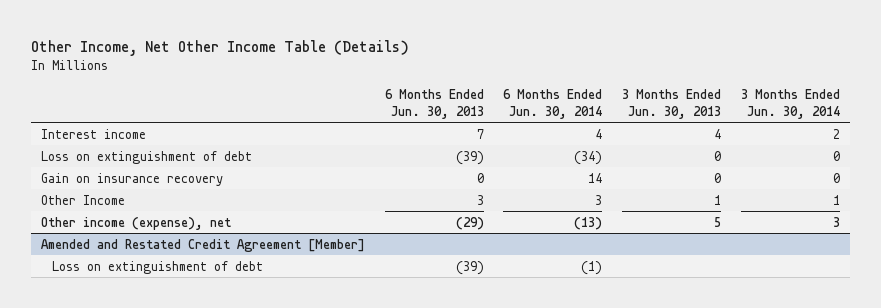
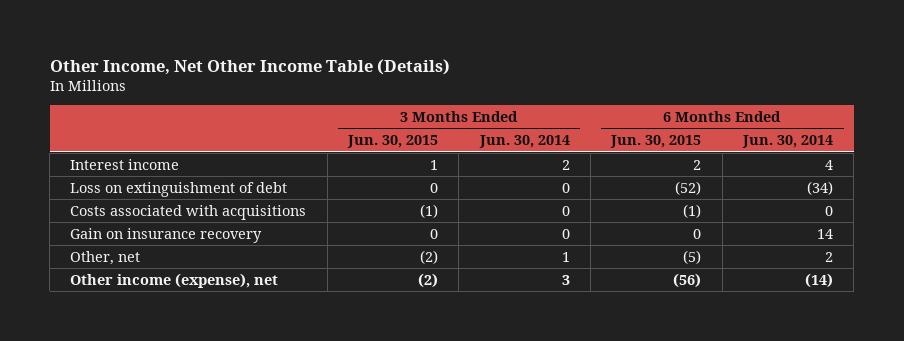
[384,88,484,119] 6 Months Ended Jun. 30, 2013 -> none
[622,88,722,119] 3 Months Ended Jun. 30, 2013 -> none
none -> [347,135,439,149] Jun. 30, 2015
none -> [610,135,702,149] Jun. 30, 2015
none -> [70,204,307,220] Costs associated with acquisitions
[40,238,365,252] Amended and Restated Credit Agreement [Member] -> none
[51,260,263,274] Loss on extinguishment of debt -> none
[40,194,125,205] Other Income -> [70,250,141,265] Other, net
[595,194,603,205] 3 -> [825,251,834,262] 2
[574,216,603,230] (13) -> [805,272,834,288] (14)

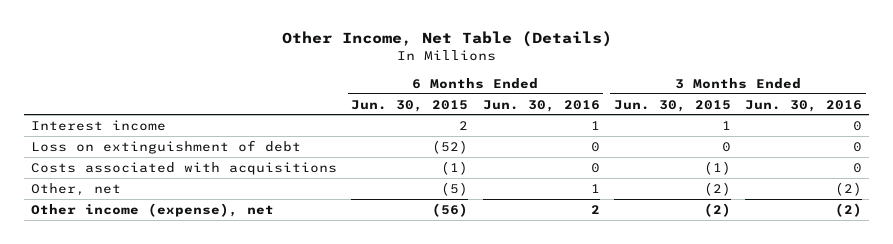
[49,58,450,75] Other Income, Net Other Income Table (Details) -> [281,31,612,48] Other Income, Net Table (Details)
[478,135,570,149] Jun. 30, 2014 -> none
[742,135,834,149] Jun. 30, 2014 -> none
none -> [482,99,600,112] Jun. 30, 2016
none -> [745,99,863,112] Jun. 30, 2016
[70,227,263,243] Gain on insurance recovery -> none

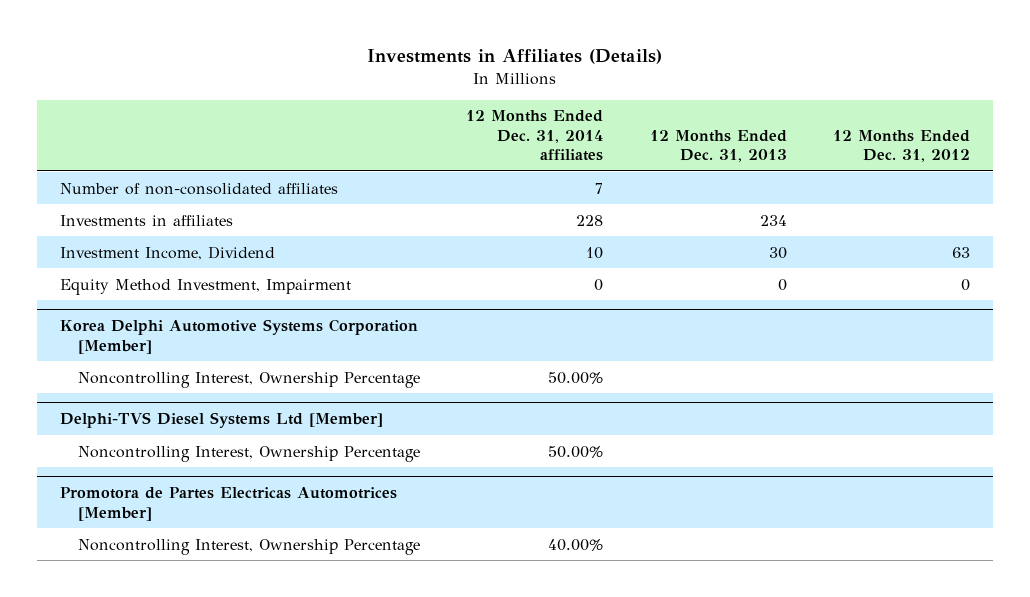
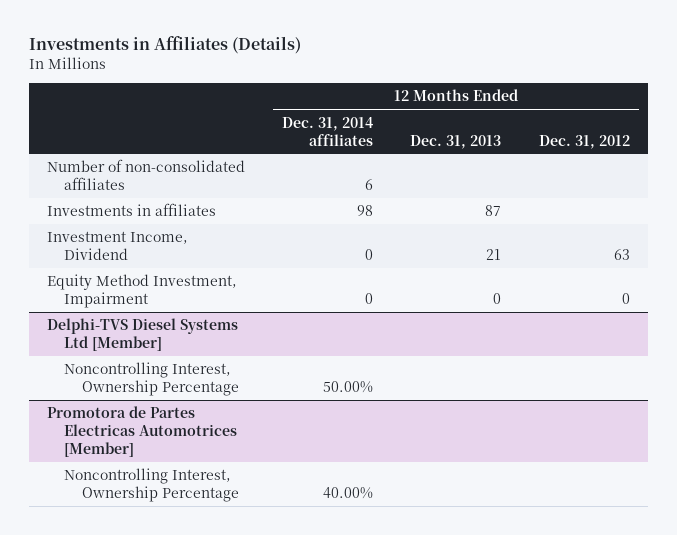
[595,182,604,194] 7 -> [365,179,374,191] 6
[576,214,604,226] 228 -> [357,205,374,217] 98
[759,214,787,226] 234 -> [485,205,502,217] 87
[586,246,604,259] 10 -> [365,249,374,261] 0
[768,246,787,259] 30 -> [486,249,502,261] 21
[59,319,418,354] Korea Delphi Automotive Systems Corporation [Member] -> none
[77,371,420,388] Noncontrolling Interest, Ownership Percentage -> none

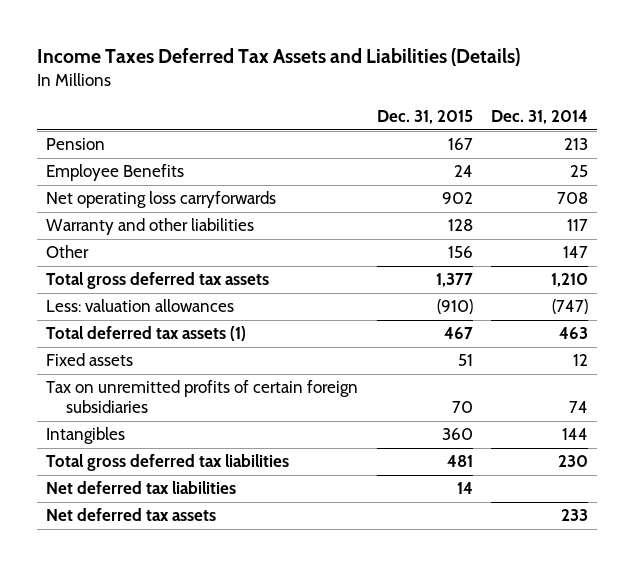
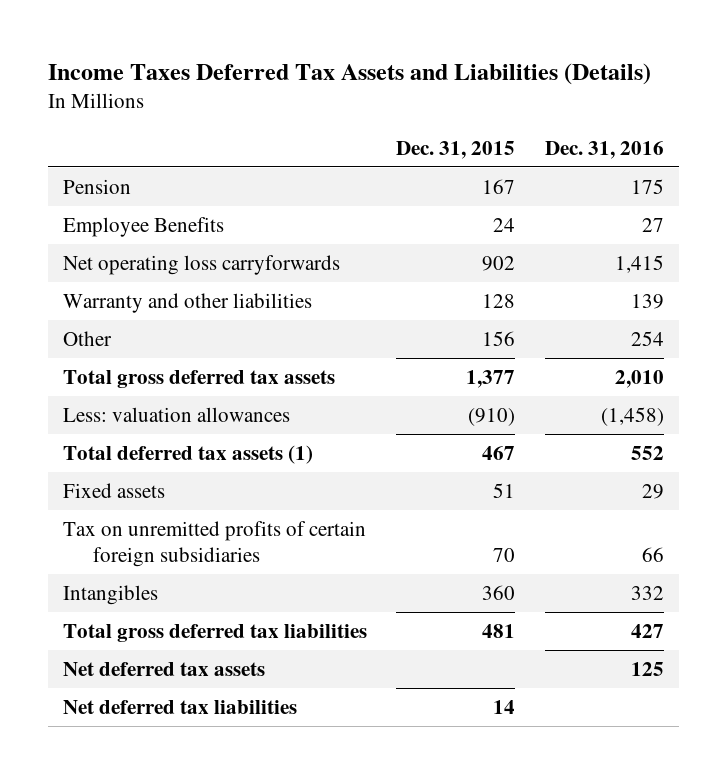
[490,110,588,125] Dec. 31, 2014 -> none
none -> [545,140,665,159] Dec. 31, 2016
[46,481,237,495] Net deferred tax liabilities -> [62,699,297,714] Net deferred tax liabilities

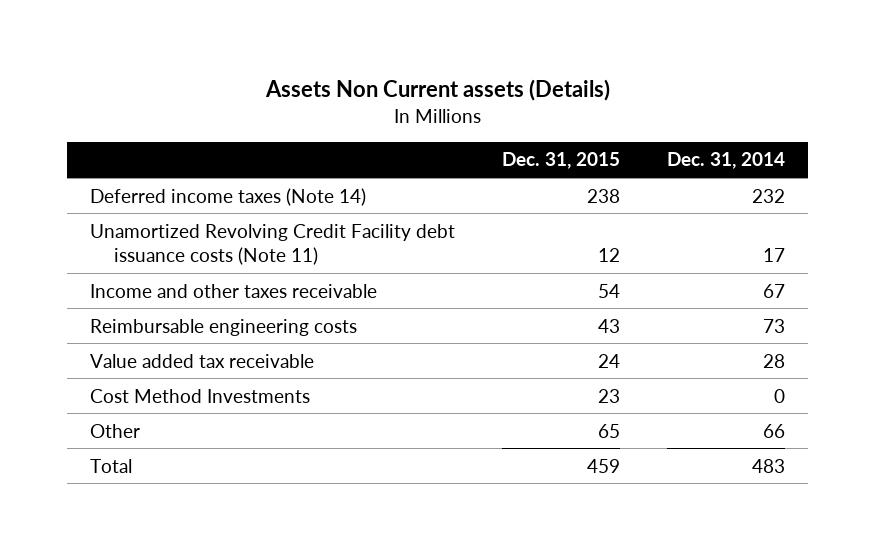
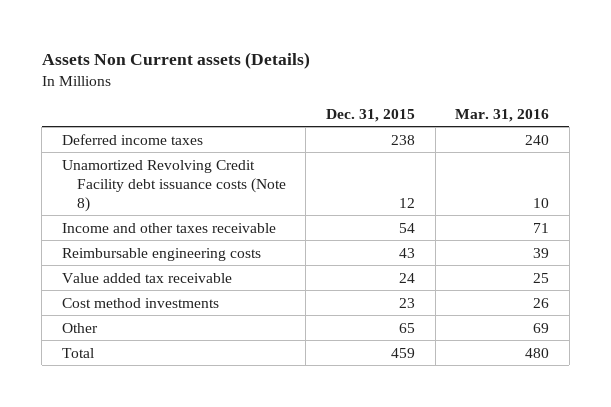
[666,152,785,170] Dec. 31, 2014 -> none
none -> [455,108,550,122] Mar. 31, 2016
[90,187,367,206] Deferred income taxes (Note 14) -> [61,133,203,145] Deferred income taxes
[90,223,456,265] Unamortized Revolving Credit Facility debt issuance costs (Note 11) -> [61,159,286,212] Unamortized Revolving Credit Facility debt issuance costs (Note 8)
[90,388,311,403] Cost Method Investments -> [61,297,219,308] Cost method investments

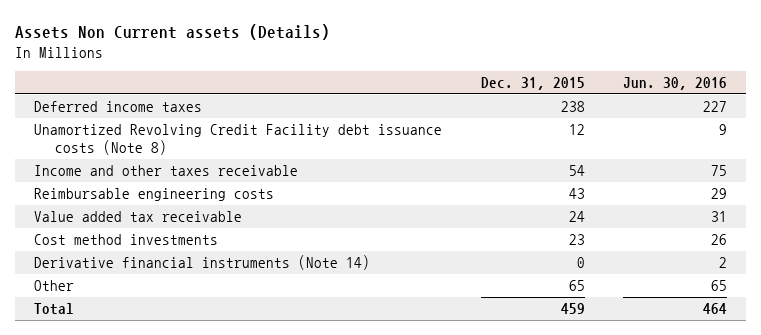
[455,108,550,122] Mar. 31, 2016 -> none
none -> [623,76,728,90] Jun. 30, 2016
none -> [34,255,371,271] Derivative financial instruments (Note 14)

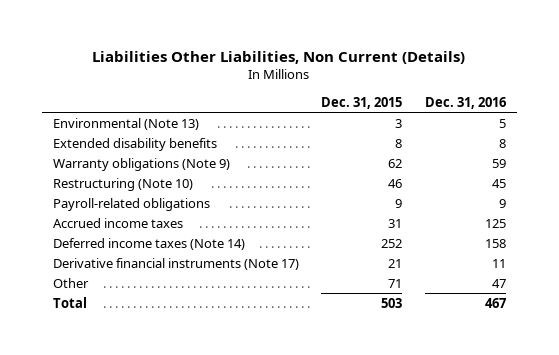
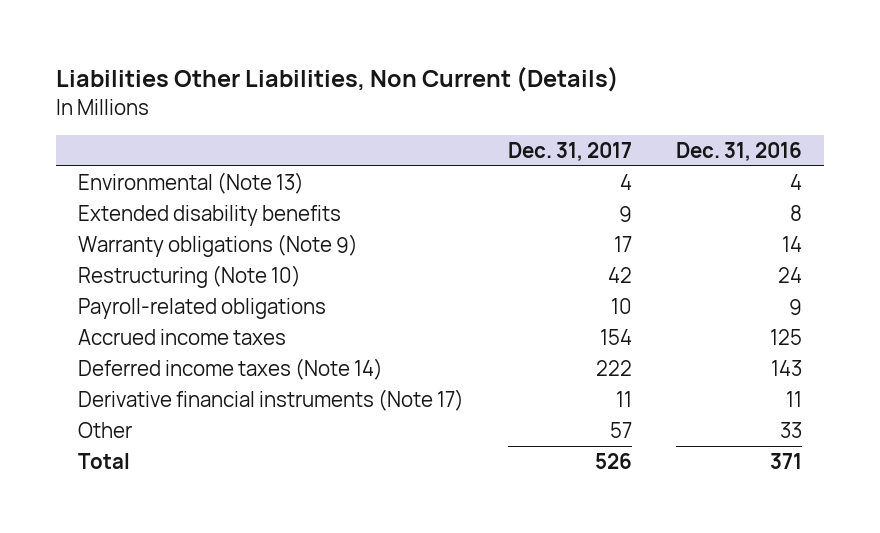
[321,96,403,109] Dec. 31, 2015 -> none
none -> [507,141,632,161] Dec. 31, 2017
[498,118,506,128] 5 -> [790,173,803,190] 4
[491,158,506,168] 59 -> [782,235,803,252] 14
[491,178,506,188] 45 -> [778,266,803,283] 24
[484,238,506,248] 158 -> [771,359,803,376] 143
[491,278,506,288] 47 -> [780,421,803,438] 33
[484,297,506,308] 467 -> [770,452,803,469] 371

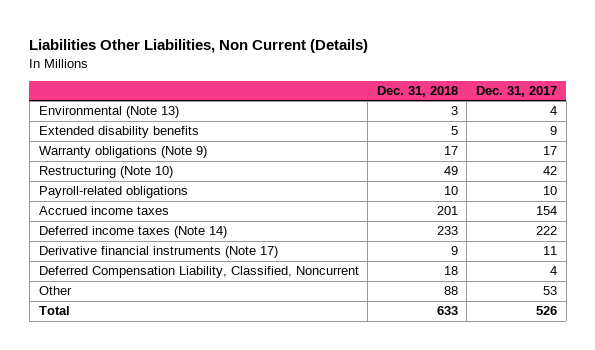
[676,141,803,161] Dec. 31, 2016 -> none
none -> [376,86,458,98] Dec. 31, 2018
none -> [38,266,359,279] Deferred Compensation Liability, Classified, Noncurrent
[609,421,632,438] 57 -> [542,286,557,296] 53

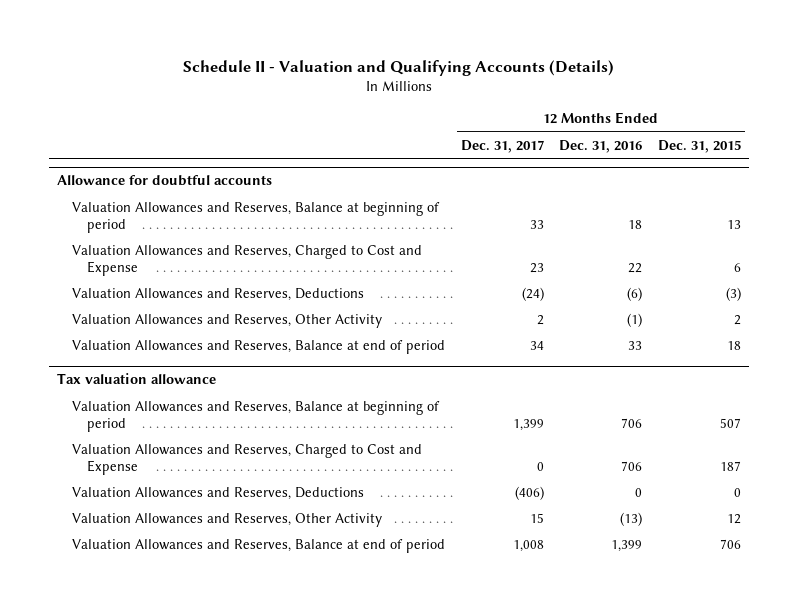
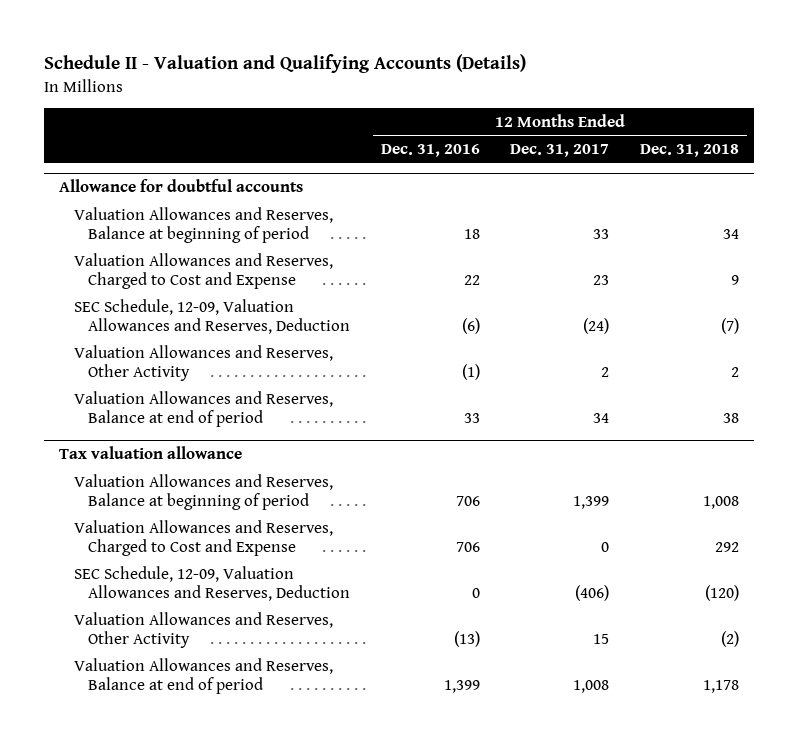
[657,139,741,153] Dec. 31, 2015 -> none
none -> [639,144,739,158] Dec. 31, 2018
[72,287,365,301] Valuation Allowances and Reserves, Deductions -> [73,298,351,334] SEC Schedule, 12-09, Valuation Allowances and Reserves, Deduction
[72,486,365,500] Valuation Allowances and Reserves, Deductions -> [73,565,351,601] SEC Schedule, 12-09, Valuation Allowances and Reserves, Deduction

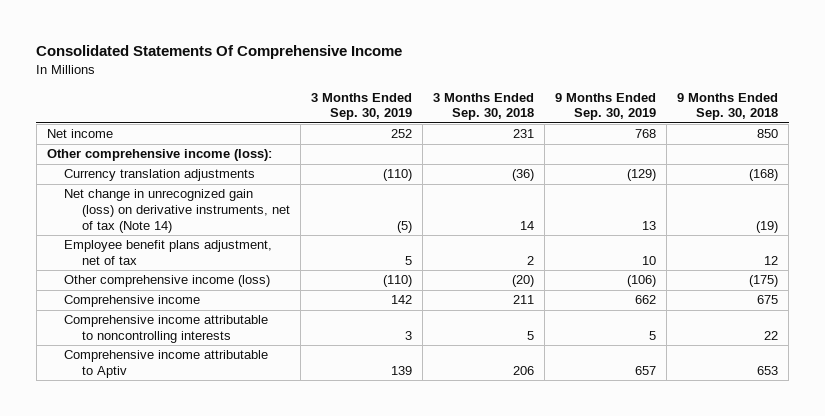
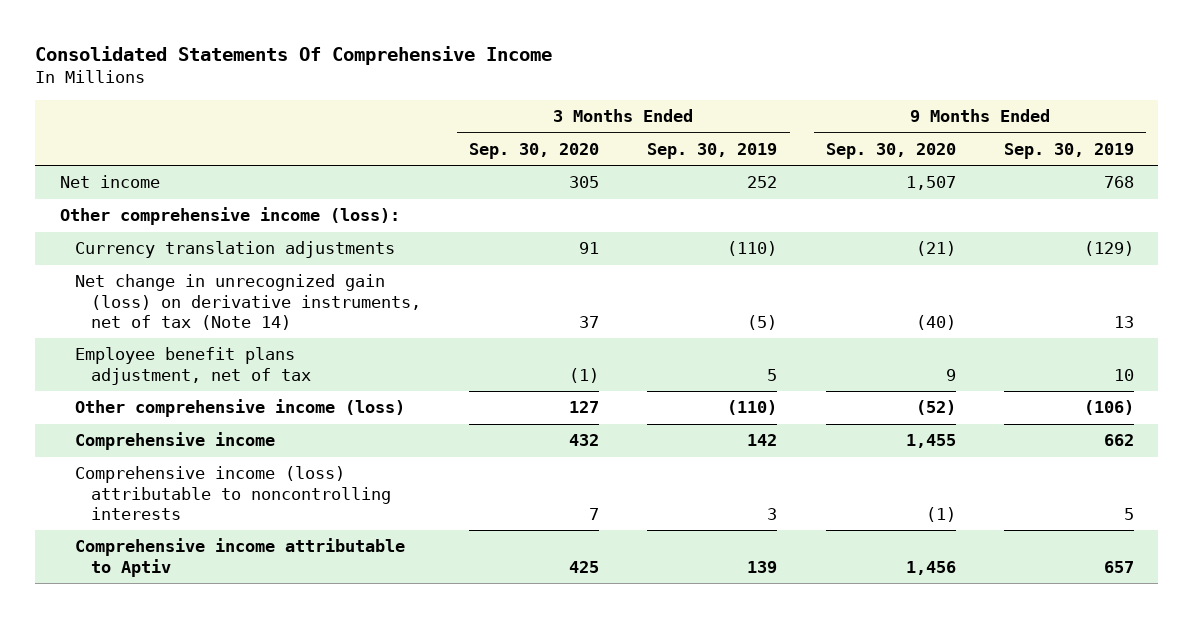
[432,92,534,121] 3 Months Ended Sep. 30, 2018 -> none
[677,92,779,121] 9 Months Ended Sep. 30, 2018 -> none
none -> [469,142,600,159] Sep. 30, 2020
none -> [825,142,956,159] Sep. 30, 2020
[64,315,269,344] Comprehensive income attributable to noncontrolling interests -> [75,466,391,521] Comprehensive income (loss) attributable to noncontrolling interests

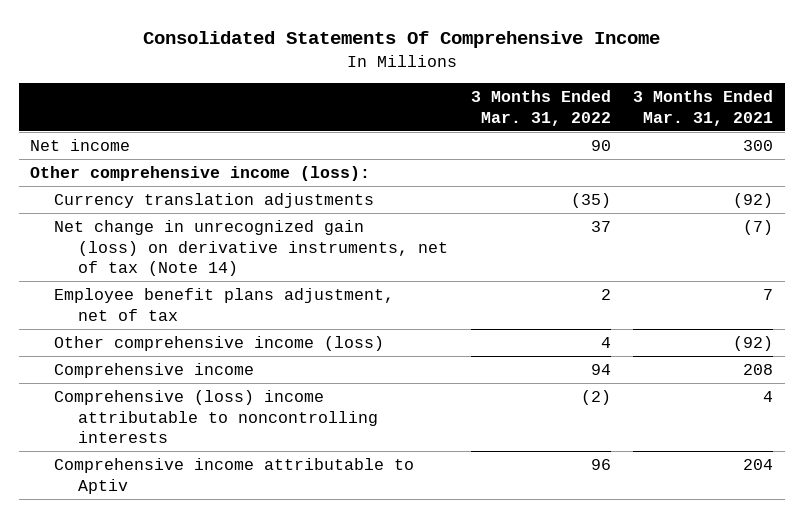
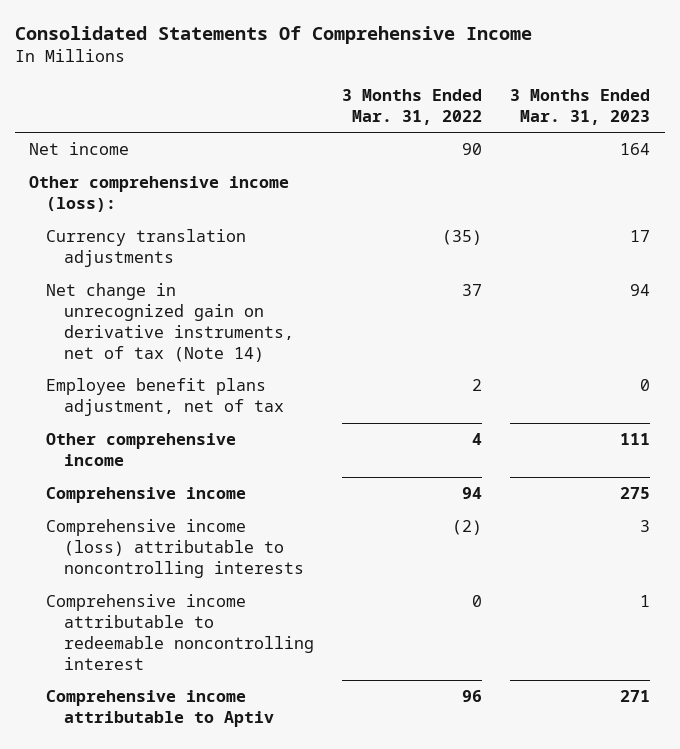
[633,90,774,126] 3 Months Ended Mar. 31, 2021 -> none
none -> [510,89,651,125] 3 Months Ended Mar. 31, 2023
[54,219,449,277] Net change in unrecognized gain (loss) on derivative instruments, net of tax (Note 14) -> [46,283,294,362] Net change in unrecognized gain on derivative instruments, net of tax (Note 14)
[54,335,385,351] Other comprehensive income (loss) -> [46,433,237,467] Other comprehensive income
[54,389,379,444] Comprehensive (loss) income attributable to noncontrolling interests -> [46,519,304,578] Comprehensive income (loss) attributable to noncontrolling interests
none -> [46,594,314,670] Comprehensive income attributable to redeemable noncontrolling interest

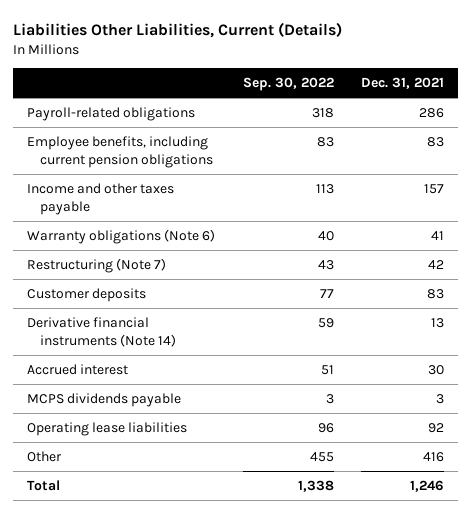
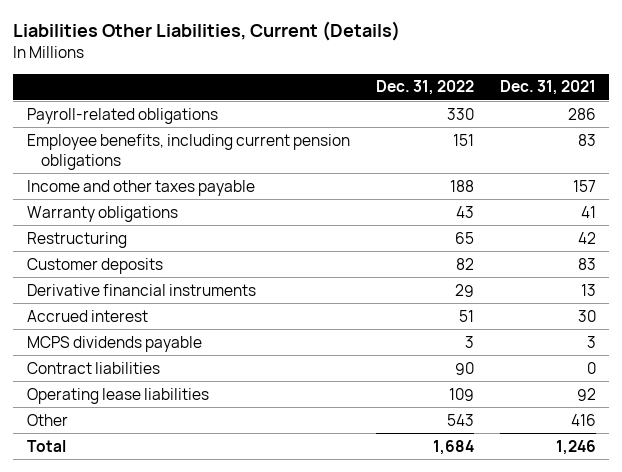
[242,77,334,92] Sep. 30, 2022 -> none
none -> [375,80,474,96] Dec. 31, 2022
[27,229,216,245] Warranty obligations (Note 6) -> [26,205,178,222] Warranty obligations
[27,258,167,274] Restructuring (Note 7) -> [26,231,127,248] Restructuring
[27,317,177,347] Derivative financial instruments (Note 14) -> [26,283,256,296] Derivative financial instruments
none -> [26,361,160,374] Contract liabilities

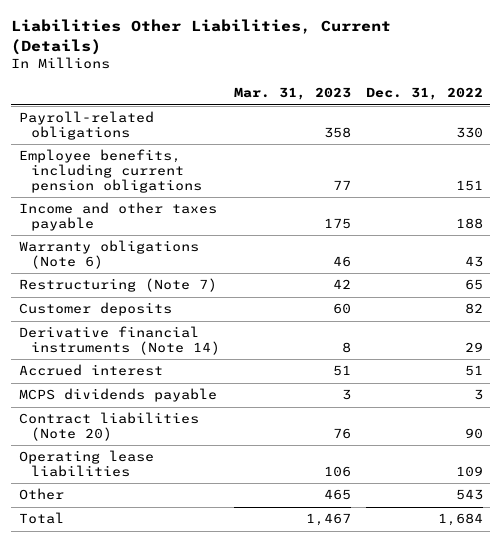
[499,80,596,96] Dec. 31, 2021 -> none
none -> [234,87,352,101] Mar. 31, 2023
[26,205,178,222] Warranty obligations -> [18,240,199,270] Warranty obligations (Note 6)
[26,231,127,248] Restructuring -> [18,278,217,293] Restructuring (Note 7)
[26,283,256,296] Derivative financial instruments -> [18,326,220,356] Derivative financial instruments (Note 14)
[26,361,160,374] Contract liabilities -> [18,412,199,442] Contract liabilities (Note 20)

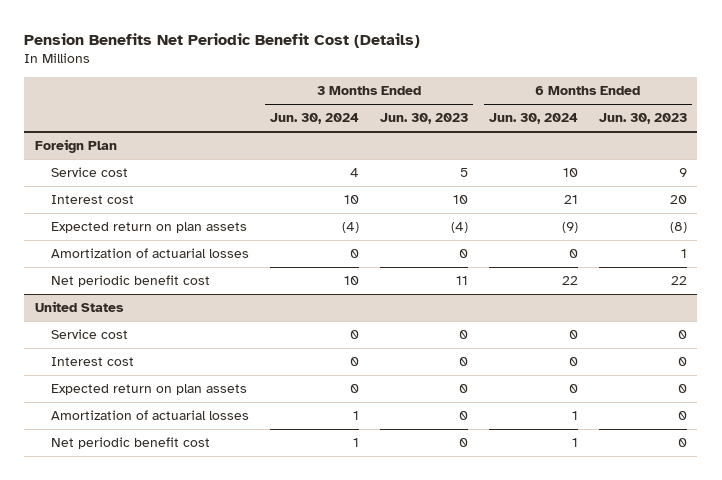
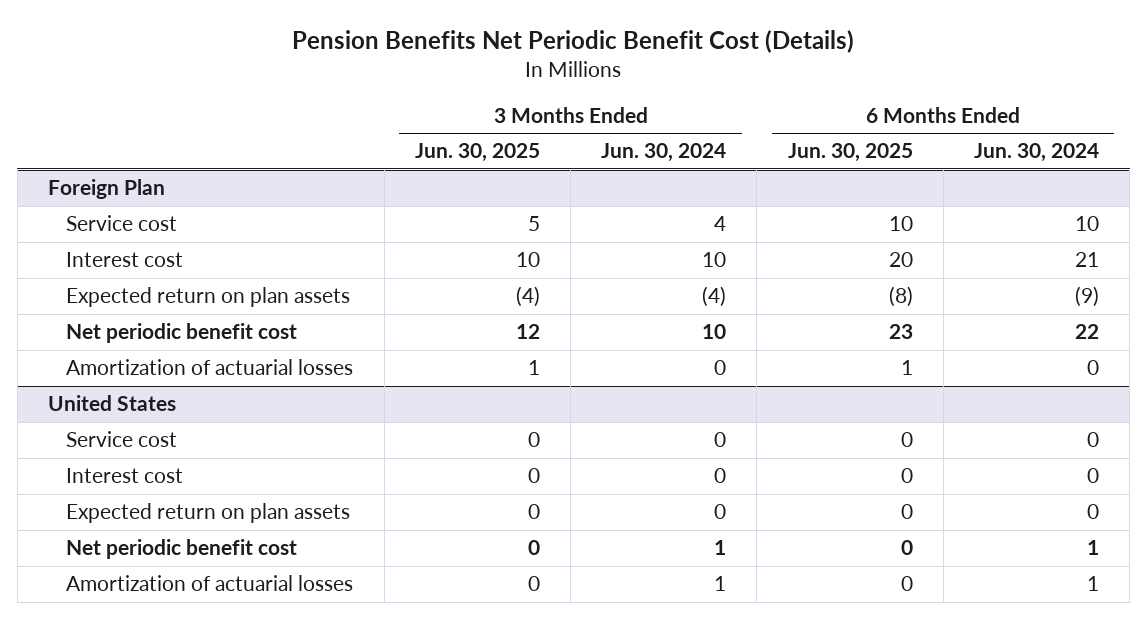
[379,113,468,125] Jun. 30, 2023 -> none
[598,113,687,125] Jun. 30, 2023 -> none
none -> [414,143,540,163] Jun. 30, 2025
none -> [787,143,913,163] Jun. 30, 2025
[51,248,250,259] Amortization of actuarial losses -> [66,359,354,376] Amortization of actuarial losses
[51,410,250,421] Amortization of actuarial losses -> [66,575,354,592] Amortization of actuarial losses

